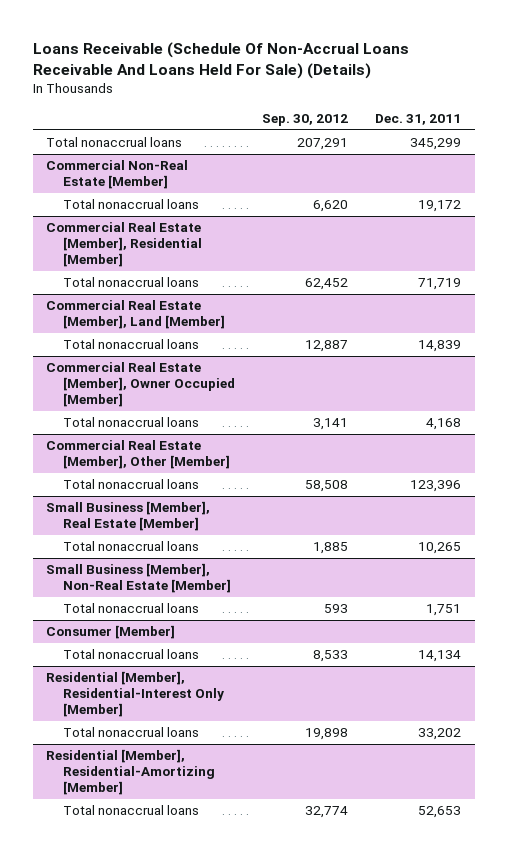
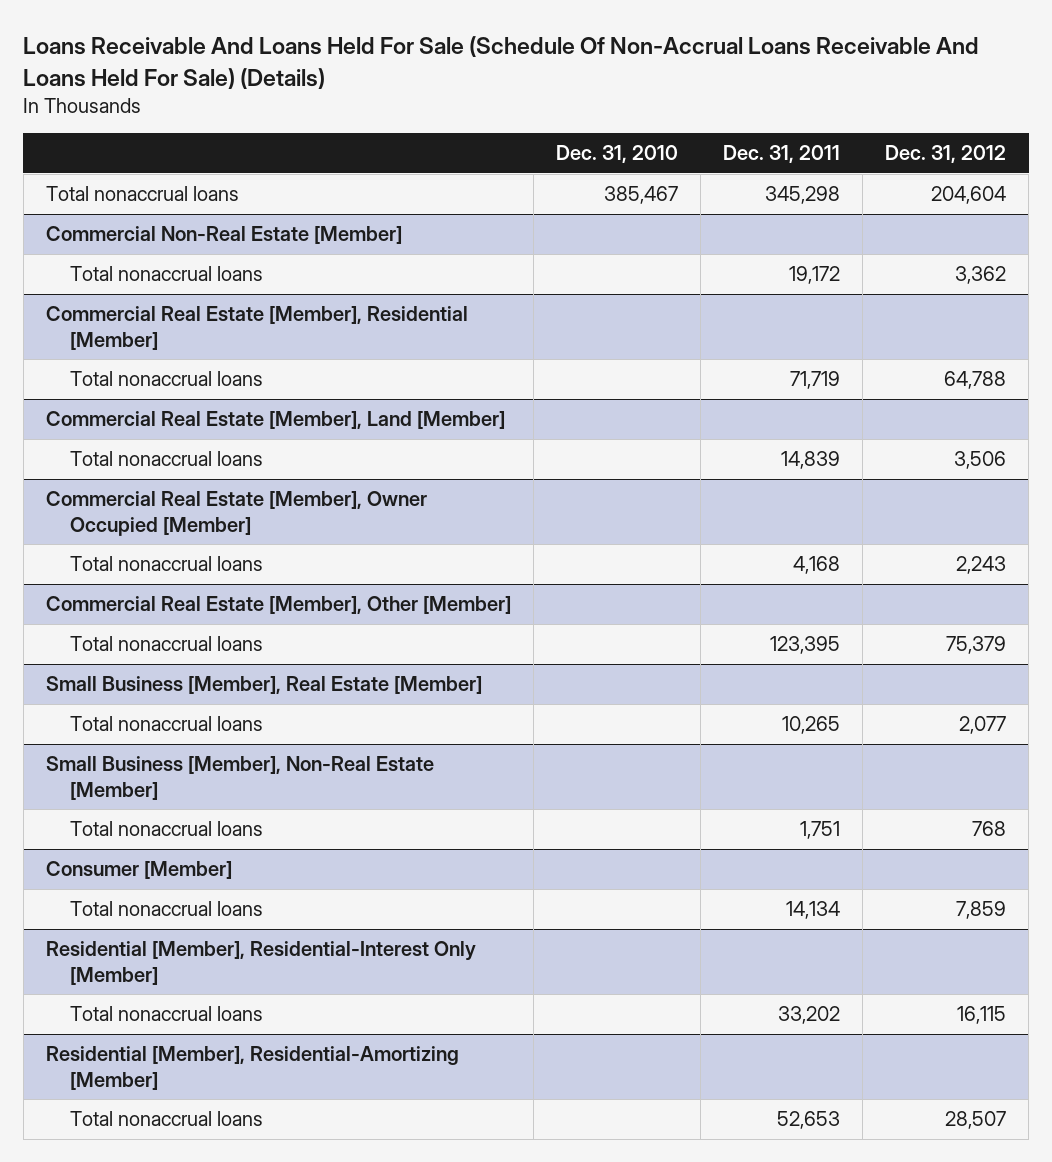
[32,41,409,79] Loans Receivable (Schedule Of Non-Accrual Loans Receivable And Loans Held For Sale) (Details) -> [23,36,980,89] Loans Receivable And Loans Held For Sale (Schedule Of Non-Accrual Loans Receivable And Loans Held For Sale) (Details)
[262,114,349,127] Sep. 30, 2012 -> none
none -> [555,144,678,163] Dec. 31, 2010
none -> [885,144,1007,163] Dec. 31, 2012
[410,138,462,151] 345,299 -> [764,186,840,205] 345,298
[410,480,462,493] 123,396 -> [769,636,840,655] 123,395

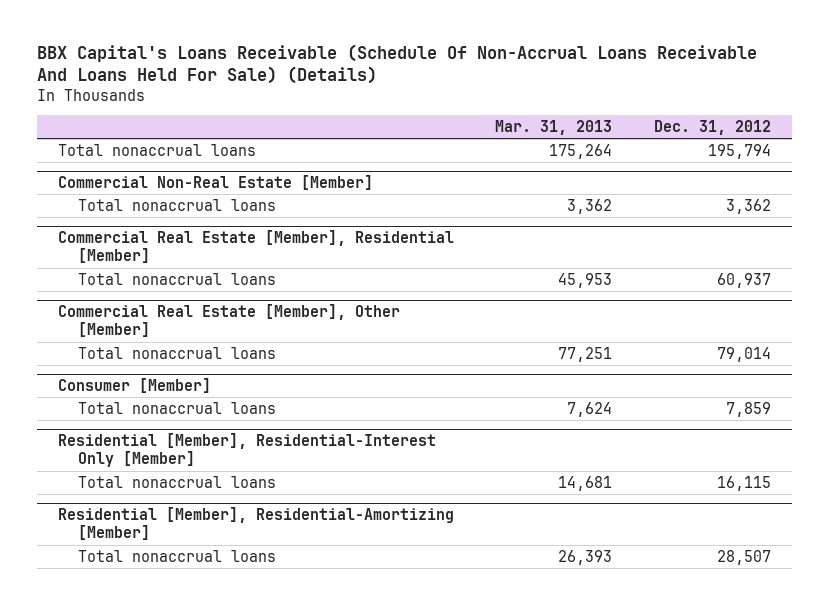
[23,36,980,89] Loans Receivable And Loans Held For Sale (Schedule Of Non-Accrual Loans Receivable And Loans Held For Sale) (Details) -> [36,44,757,85] BBX Capital's Loans Receivable (Schedule Of Non-Accrual Loans Receivable And Loans Held For Sale) (Details)
[555,144,678,163] Dec. 31, 2010 -> none
[722,144,840,163] Dec. 31, 2011 -> none
none -> [495,119,613,135] Mar. 31, 2013
[931,186,1007,205] 204,604 -> [707,143,771,159] 195,794
[45,411,505,430] Commercial Real Estate [Member], Land [Member] -> none
[70,451,264,467] Total nonaccrual loans -> none
[45,491,427,536] Commercial Real Estate [Member], Owner Occupied [Member] -> none
[70,556,264,572] Total nonaccrual loans -> none
[944,371,1007,390] 64,788 -> [716,272,771,288] 60,937
[45,676,482,695] Small Business [Member], Real Estate [Member] -> none
[70,716,264,732] Total nonaccrual loans -> none
[45,756,434,800] Small Business [Member], Non-Real Estate [Member] -> none
[70,821,264,837] Total nonaccrual loans -> none
[946,636,1007,655] 75,379 -> [716,346,771,362] 79,014

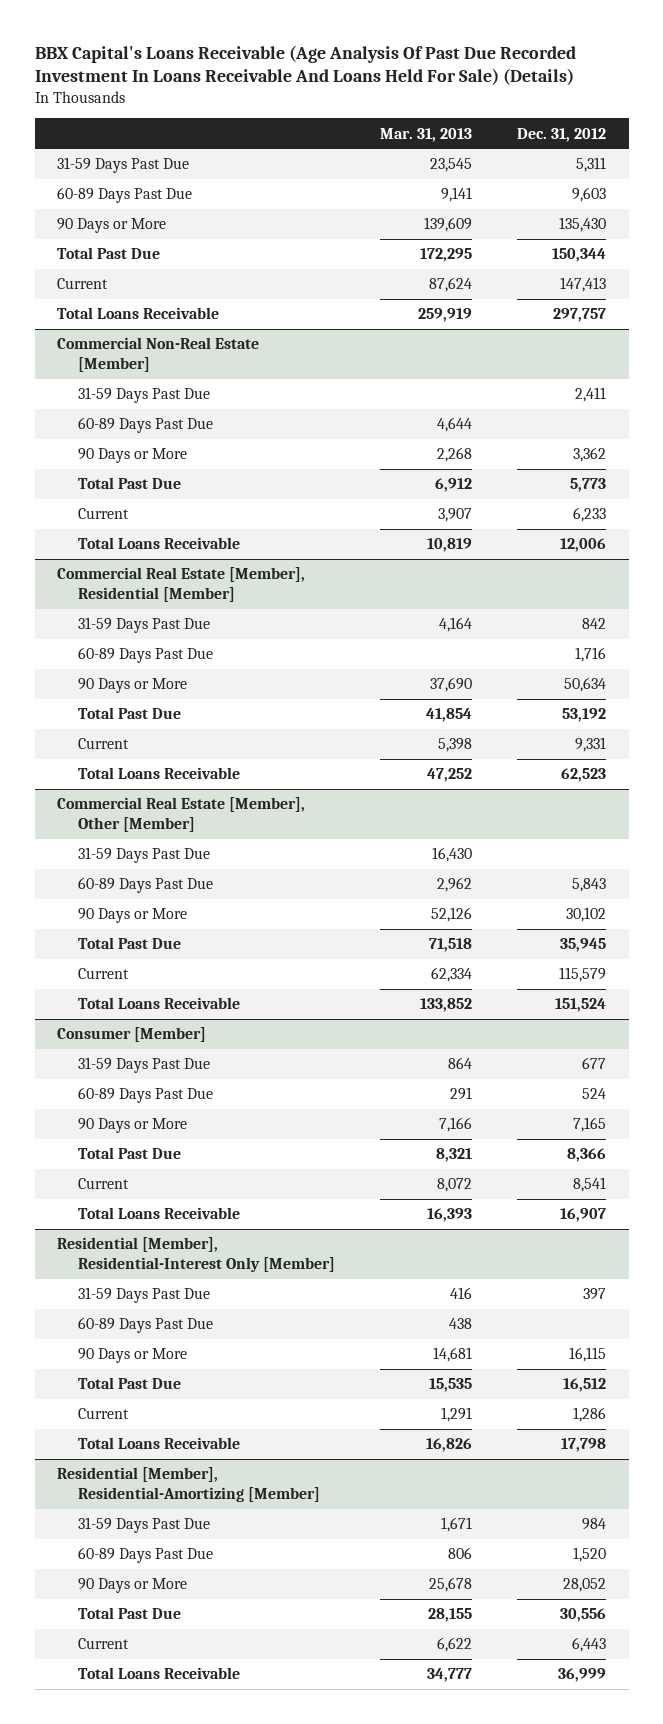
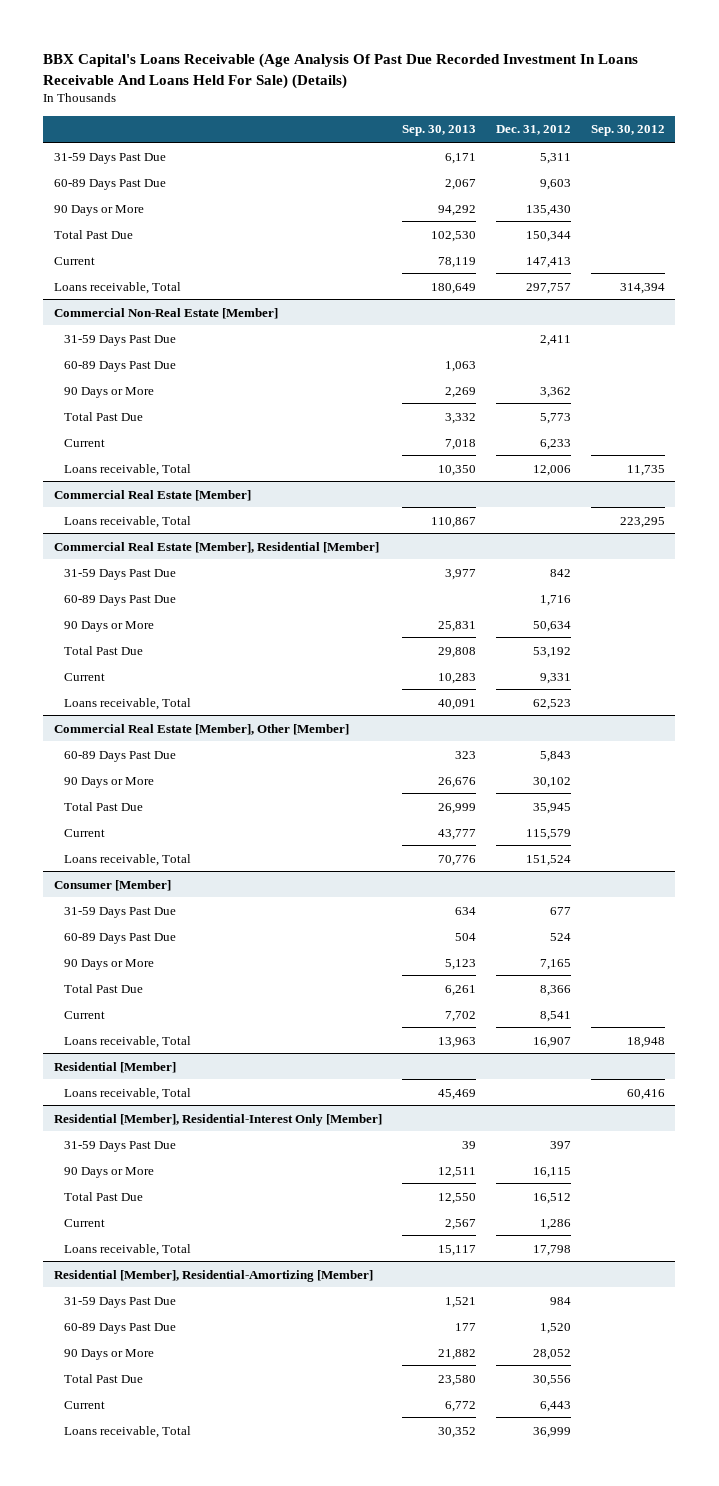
[379,127,472,142] Mar. 31, 2013 -> none
none -> [401,125,476,137] Sep. 30, 2013
none -> [591,125,666,137] Sep. 30, 2012
[57,307,220,320] Total Loans Receivable -> [53,281,181,294] Loans receivable, Total
[77,537,240,550] Total Loans Receivable -> [64,463,192,476] Loans receivable, Total
none -> [53,489,251,501] Commercial Real Estate [Member]
none -> [64,515,192,528] Loans receivable, Total
[77,767,240,780] Total Loans Receivable -> [64,697,192,710] Loans receivable, Total
[77,847,210,864] 31-59 Days Past Due -> none
[77,997,240,1010] Total Loans Receivable -> [64,853,192,866] Loans receivable, Total
[77,1207,240,1220] Total Loans Receivable -> [64,1035,192,1048] Loans receivable, Total
none -> [53,1061,176,1073] Residential [Member]
none -> [64,1087,192,1100] Loans receivable, Total
[77,1317,213,1334] 60-89 Days Past Due -> none
[77,1437,240,1450] Total Loans Receivable -> [64,1243,192,1256] Loans receivable, Total
[77,1667,240,1680] Total Loans Receivable -> [64,1425,192,1438] Loans receivable, Total

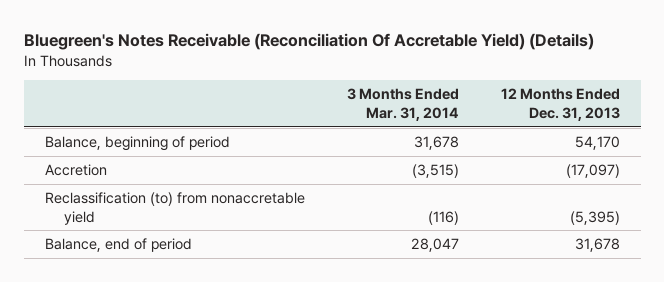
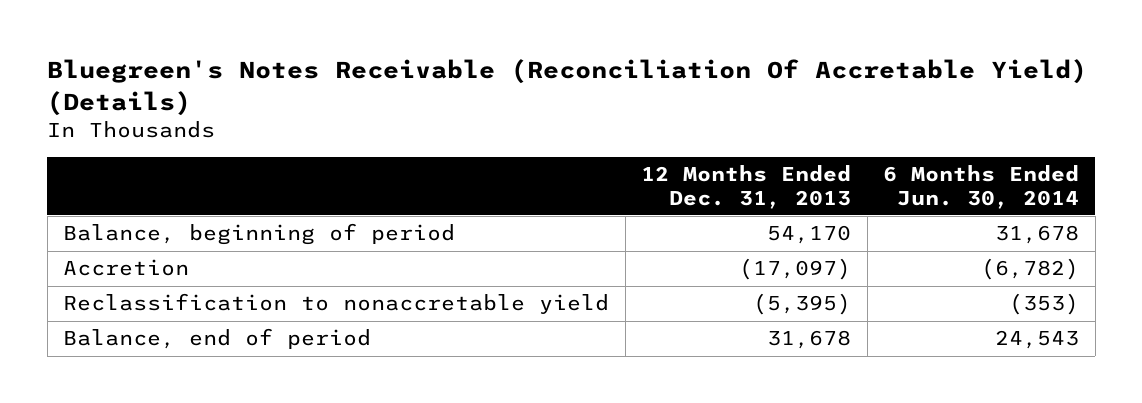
[346,88,459,121] 3 Months Ended Mar. 31, 2014 -> none
none -> [883,165,1080,209] 6 Months Ended Jun. 30, 2014
[44,191,305,225] Reclassification (to) from nonaccretable yield -> [63,293,610,315] Reclassification to nonaccretable yield

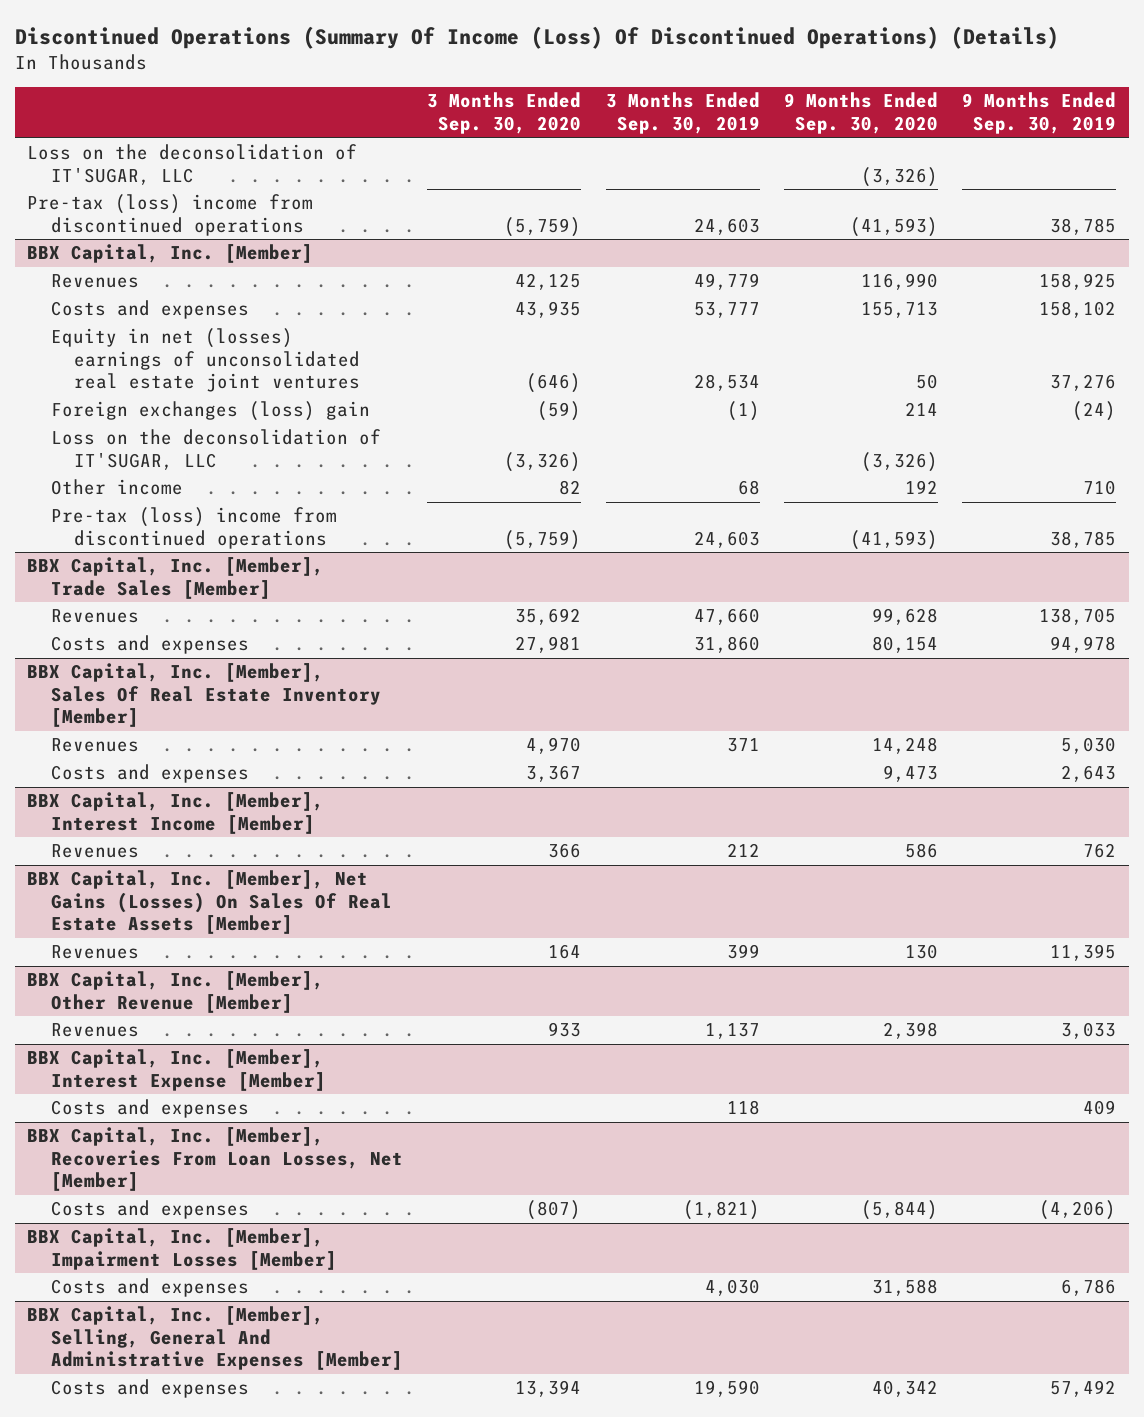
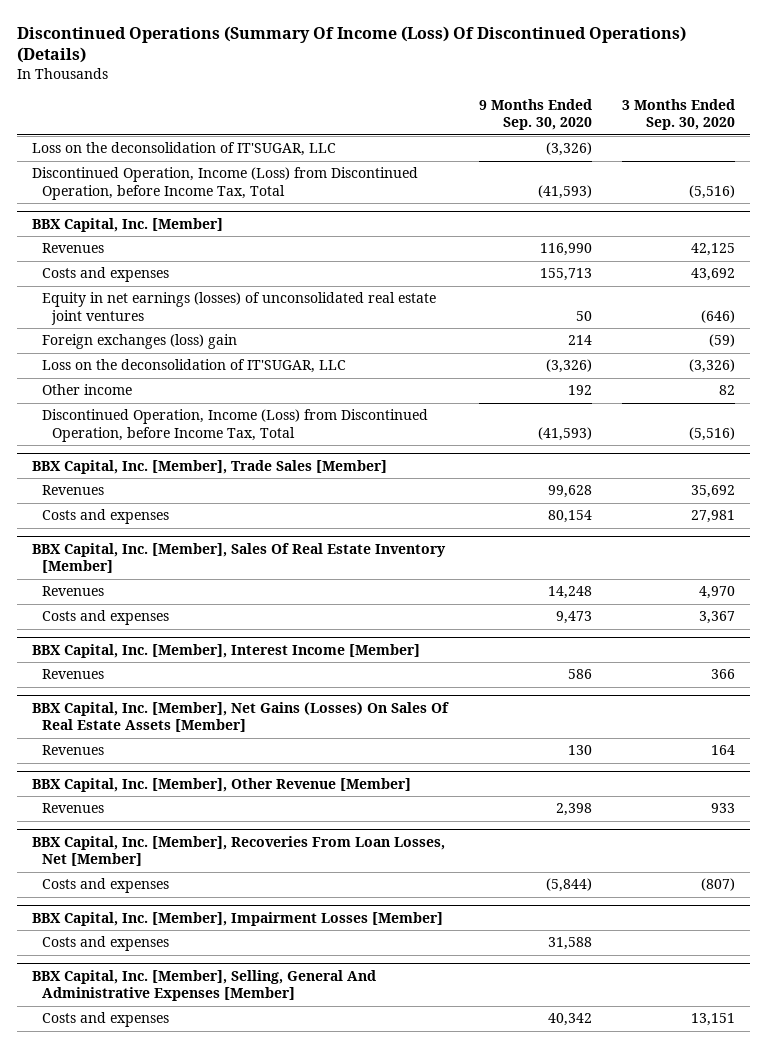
[605,92,760,134] 3 Months Ended Sep. 30, 2019 -> none
[962,92,1117,134] 9 Months Ended Sep. 30, 2019 -> none
[27,194,314,236] Pre-tax (loss) income from discontinued operations -> [32,167,419,200] Discontinued Operation, Income (Loss) from Discontinued Operation, before Income Tax, Total
[504,216,582,237] (5,759) -> [688,184,735,199] (5,516)
[515,301,582,319] 43,935 -> [690,268,735,282] 43,692
[50,328,361,393] Equity in net (losses) earnings of unconsolidated real estate joint ventures -> [42,292,437,325] Equity in net earnings (losses) of unconsolidated real estate joint ventures
[50,507,337,549] Pre-tax (loss) income from discontinued operations -> [42,409,429,442] Discontinued Operation, Income (Loss) from Discontinued Operation, before Income Tax, Total
[504,529,582,550] (5,759) -> [688,426,735,441] (5,516)
[27,1049,326,1091] BBX Capital, Inc. [Member], Interest Expense [Member] -> none
[50,1099,249,1119] Costs and expenses -> none
[515,1380,582,1398] 13,394 -> [690,1013,735,1027] 13,151

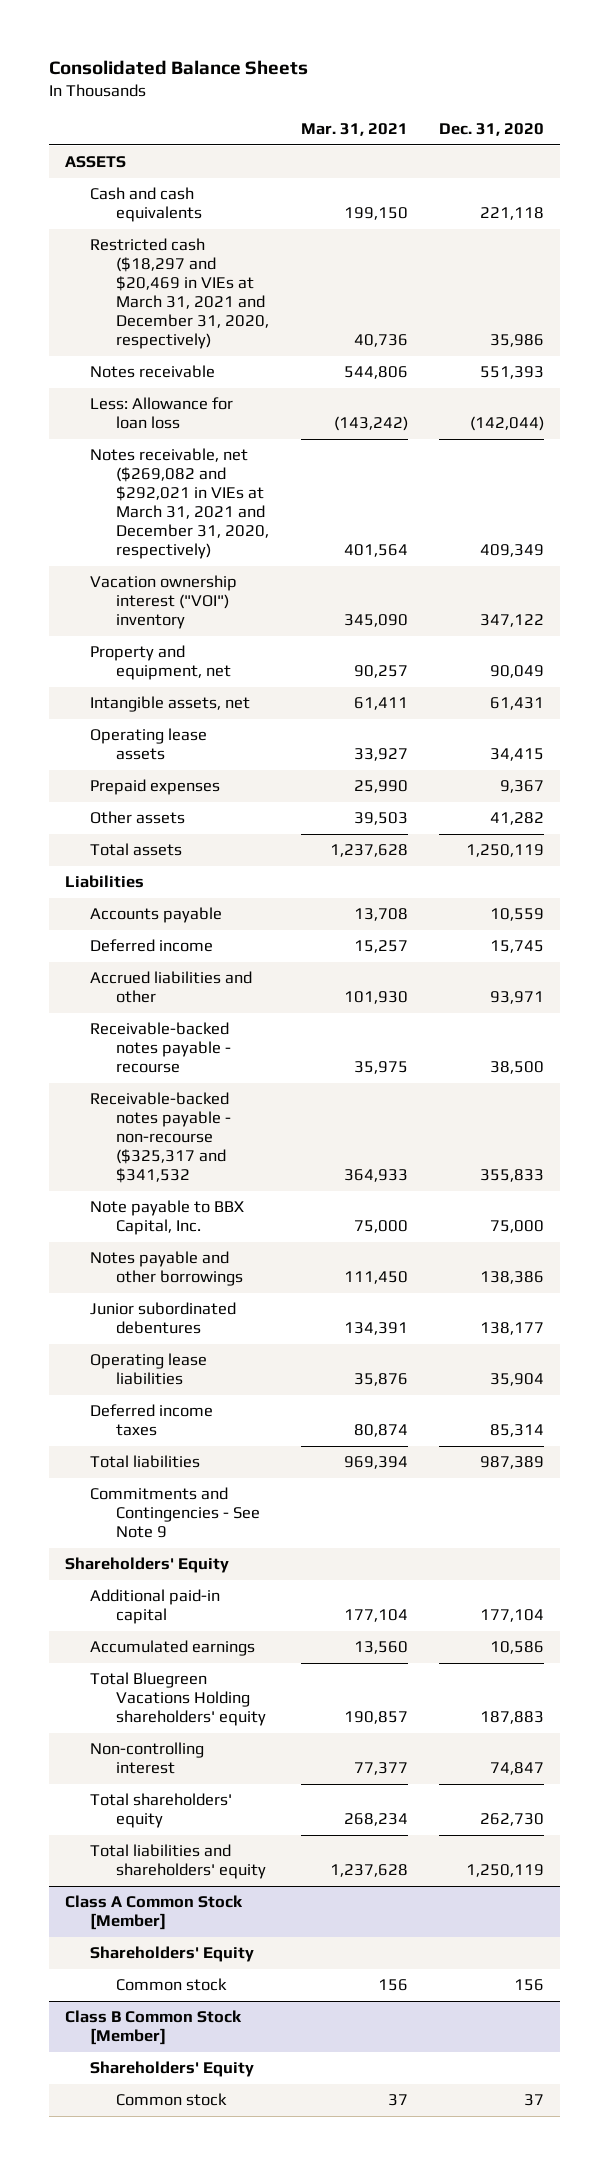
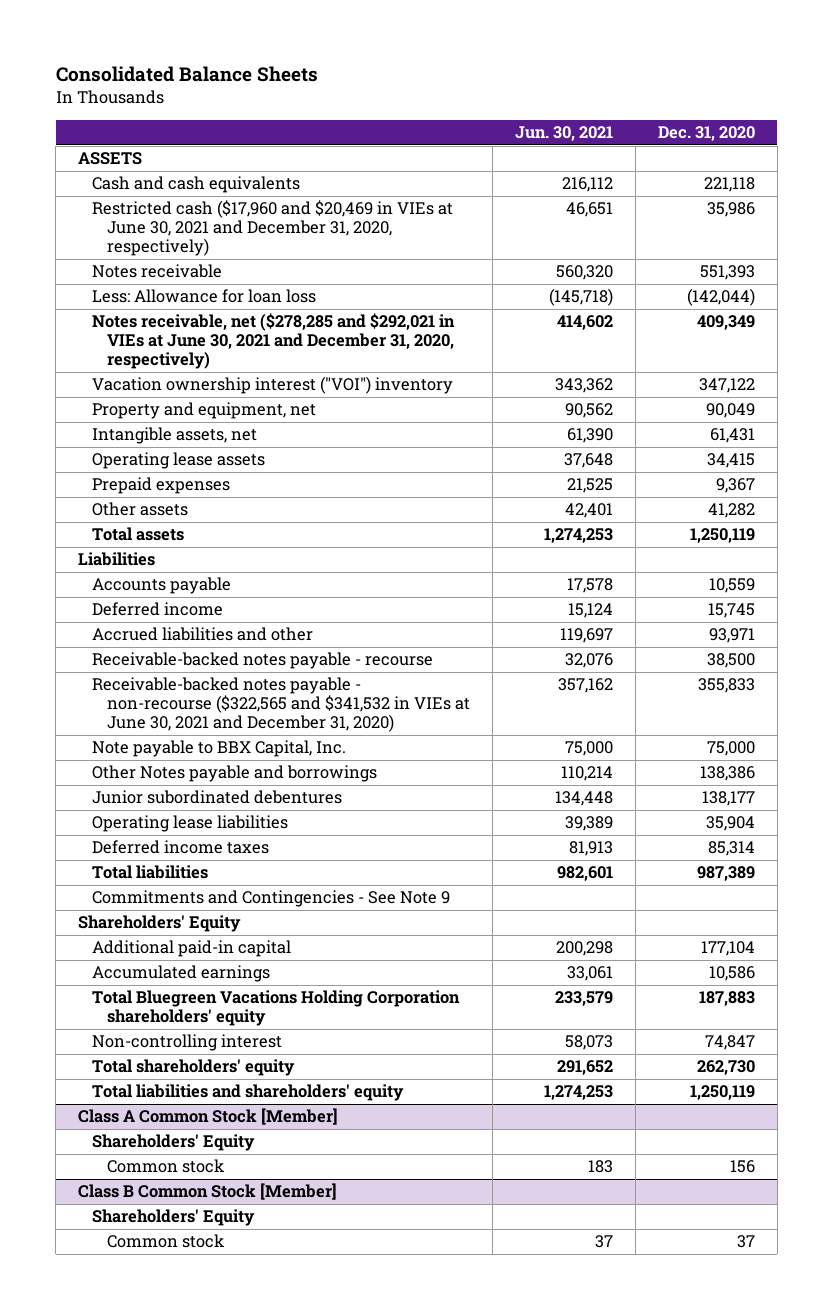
[300,122,408,136] Mar. 31, 2021 -> none
none -> [514,126,613,142] Jun. 30, 2021
[90,238,269,350] Restricted cash ($18,297 and $20,469 in VIEs at March 31, 2021 and December 31, 2020, respectively) -> [92,200,454,257] Restricted cash ($17,960 and $20,469 in VIEs at June 30, 2021 and December 31, 2020, respectively)
[90,448,269,560] Notes receivable, net ($269,082 and $292,021 in VIEs at March 31, 2021 and December 31, 2020, respectively) -> [92,313,456,370] Notes receivable, net ($278,285 and $292,021 in VIEs at June 30, 2021 and December 31, 2020, respectively)
[90,1092,231,1184] Receivable-backed notes payable - non-recourse ($325,317 and $341,532 -> [92,677,470,733] Receivable-backed notes payable - non-recourse ($322,565 and $341,532 in VIEs at June 30, 2021 and December 31, 2020)
[90,1251,243,1287] Notes payable and other borrowings -> [92,765,378,783] Other Notes payable and borrowings
[90,1672,266,1727] Total Bluegreen Vacations Holding shareholders' equity -> [92,990,461,1027] Total Bluegreen Vacations Holding Corporation shareholders' equity

